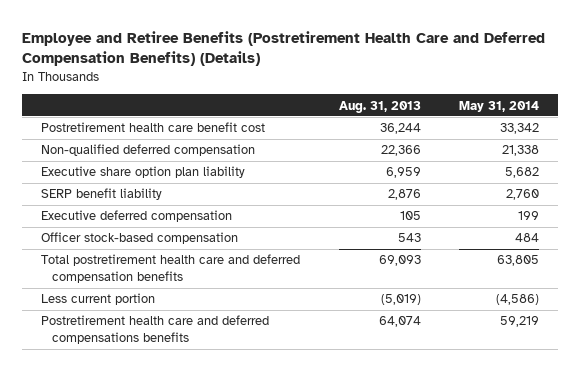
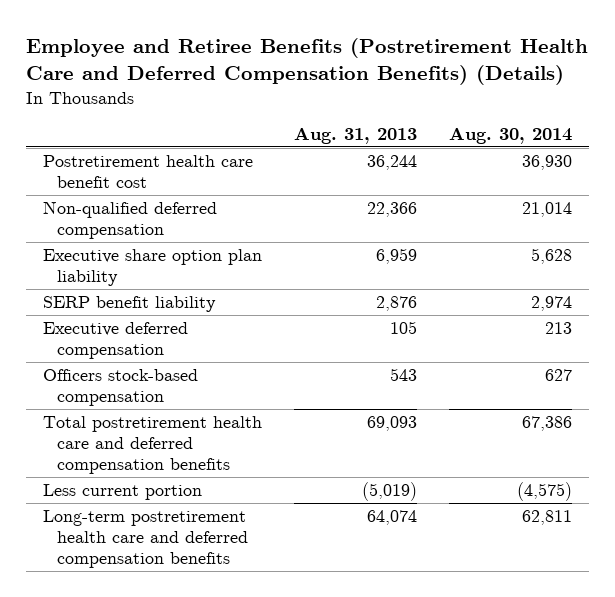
[459,100,540,112] May 31, 2014 -> none
none -> [449,126,573,144] Aug. 30, 2014
[41,232,239,245] Officer stock-based compensation -> [42,368,198,406] Officers stock-based compensation
[41,315,270,345] Postretirement health care and deferred compensations benefits -> [42,509,248,569] Long-term postretirement health care and deferred compensation benefits

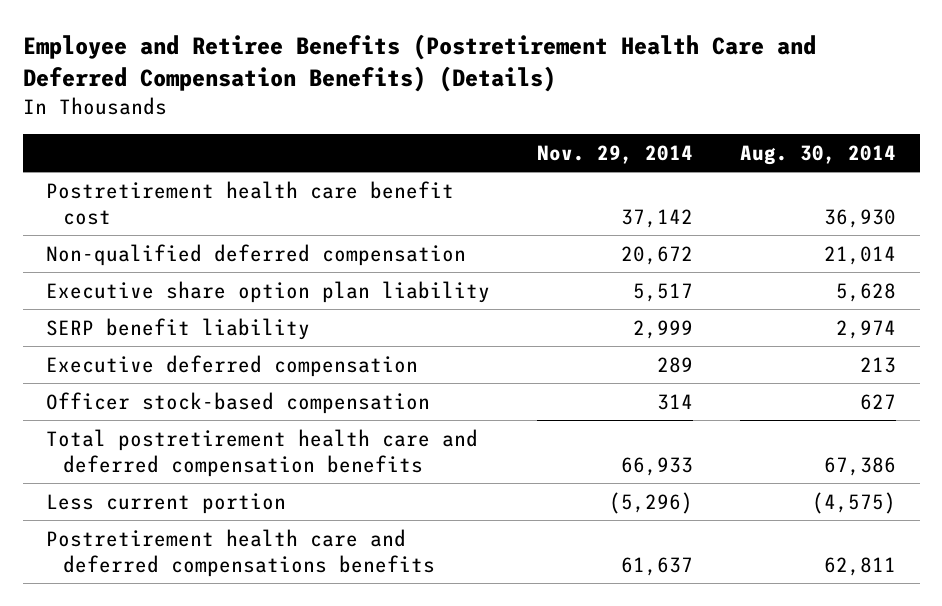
[294,126,418,144] Aug. 31, 2013 -> none
none -> [537,144,694,164] Nov. 29, 2014
[42,368,198,406] Officers stock-based compensation -> [46,391,431,414] Officer stock-based compensation
[42,509,248,569] Long-term postretirement health care and deferred compensation benefits -> [46,528,436,577] Postretirement health care and deferred compensations benefits

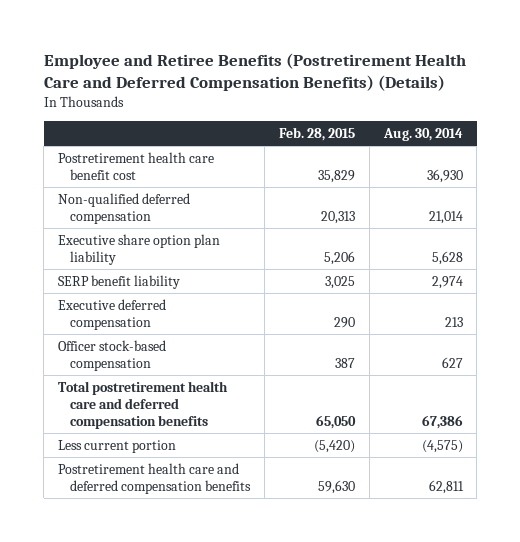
[537,144,694,164] Nov. 29, 2014 -> none
none -> [278,127,355,142] Feb. 28, 2015
[46,528,436,577] Postretirement health care and deferred compensations benefits -> [57,462,251,494] Postretirement health care and deferred compensation benefits

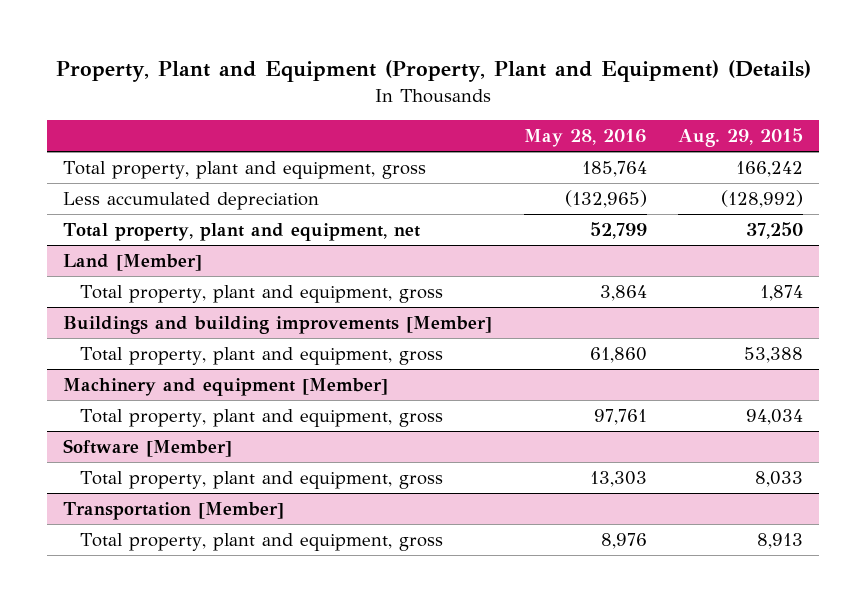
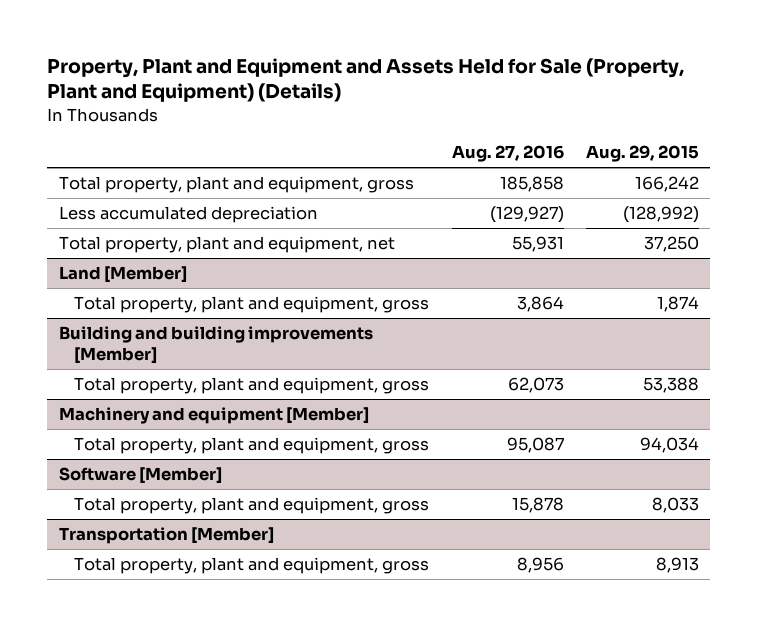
[56,60,812,83] Property, Plant and Equipment (Property, Plant and Equipment) (Details) -> [47,57,685,103] Property, Plant and Equipment and Assets Held for Sale (Property, Plant and Equipment) (Details)
[523,129,647,148] May 28, 2016 -> none
none -> [451,145,564,163] Aug. 27, 2016
[63,315,493,334] Buildings and building improvements [Member] -> [58,326,373,365] Building and building improvements [Member]

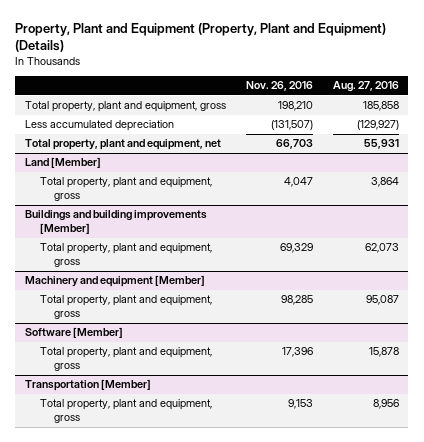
[47,57,685,103] Property, Plant and Equipment and Assets Held for Sale (Property, Plant and Equipment) (Details) -> [15,22,387,52] Property, Plant and Equipment (Property, Plant and Equipment) (Details)
[586,145,700,163] Aug. 29, 2015 -> none
none -> [245,81,313,92] Nov. 26, 2016
[58,326,373,365] Building and building improvements [Member] -> [25,210,208,235] Buildings and building improvements [Member]

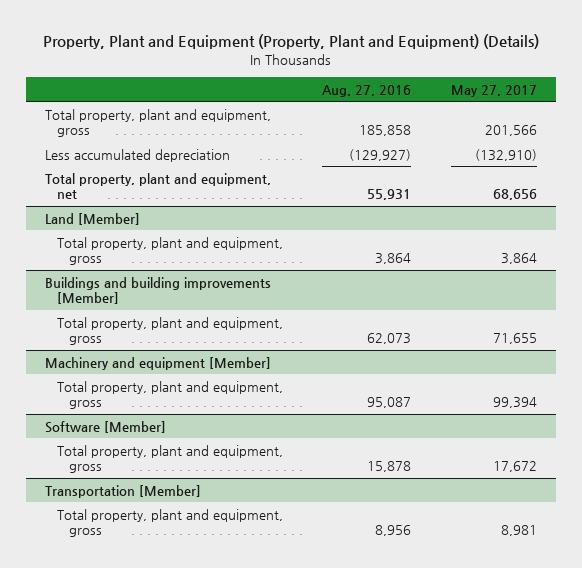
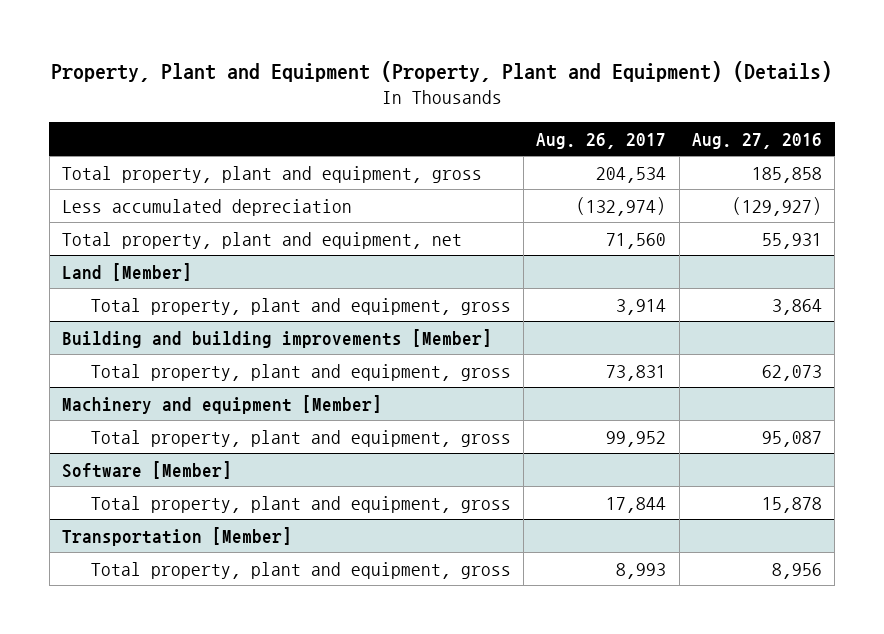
[450,84,537,97] May 27, 2017 -> none
none -> [536,132,667,149] Aug. 26, 2017
[45,276,272,305] Buildings and building improvements [Member] -> [62,328,493,348] Building and building improvements [Member]

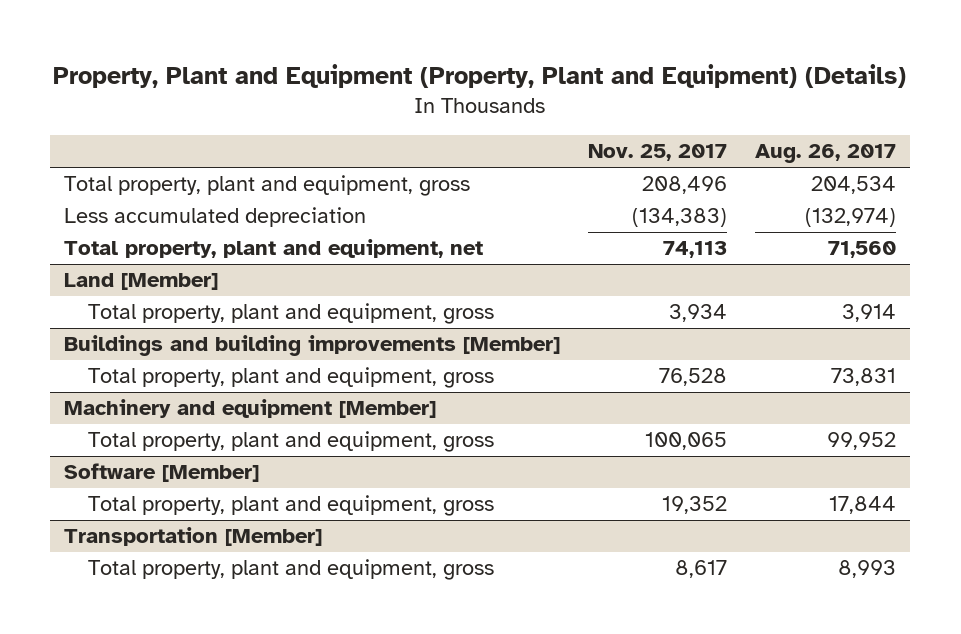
[691,132,822,149] Aug. 27, 2016 -> none
none -> [588,144,728,162] Nov. 25, 2017
[62,328,493,348] Building and building improvements [Member] -> [64,335,561,357] Buildings and building improvements [Member]

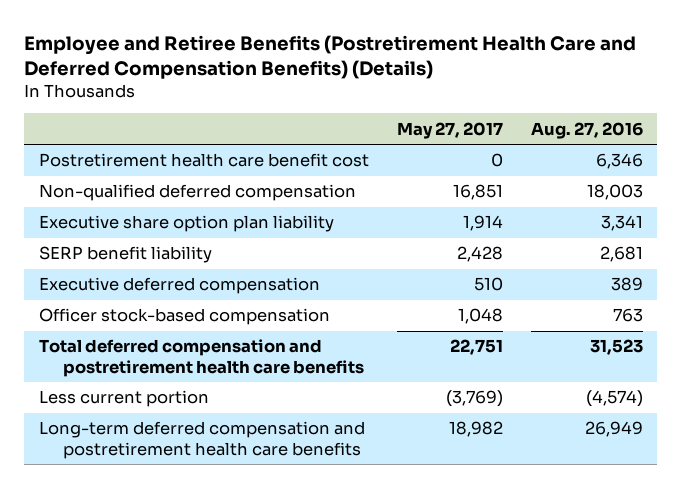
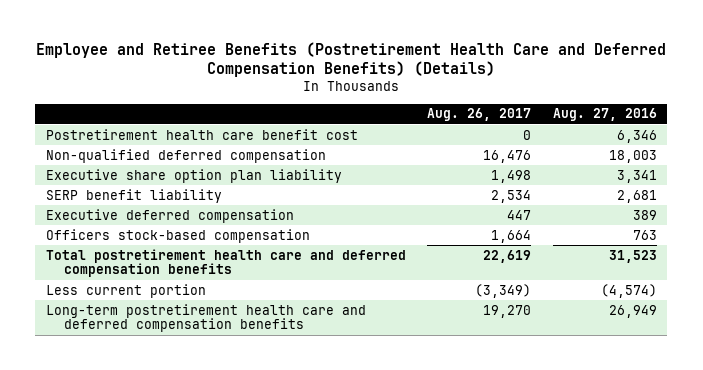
[396,121,503,139] May 27, 2017 -> none
none -> [427,108,532,122] Aug. 26, 2017
[38,308,330,326] Officer stock-based compensation -> [46,228,311,243] Officers stock-based compensation
[38,339,364,377] Total deferred compensation and postretirement health care benefits -> [46,248,407,278] Total postretirement health care and deferred compensation benefits
[38,421,365,459] Long-term deferred compensation and postretirement health care benefits -> [46,303,367,333] Long-term postretirement health care and deferred compensation benefits

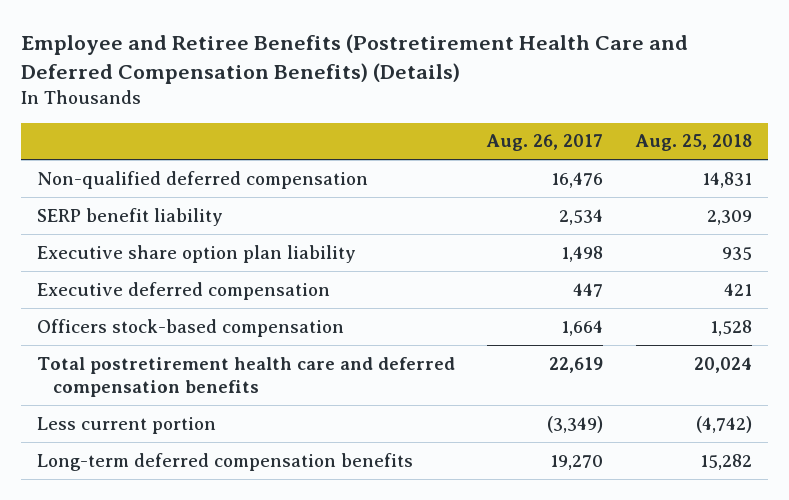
[552,108,657,122] Aug. 27, 2016 -> none
none -> [634,134,752,152] Aug. 25, 2018
[46,128,359,140] Postretirement health care benefit cost -> none
[46,168,343,183] Executive share option plan liability -> [36,244,356,263] Executive share option plan liability
[46,303,367,333] Long-term postretirement health care and deferred compensation benefits -> [36,452,413,471] Long-term deferred compensation benefits

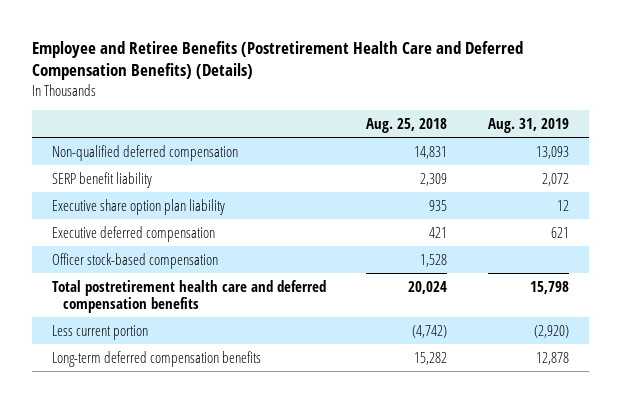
[486,134,604,152] Aug. 26, 2017 -> none
none -> [487,117,569,133] Aug. 31, 2019
[36,318,344,337] Officers stock-based compensation -> [52,252,219,269] Officer stock-based compensation

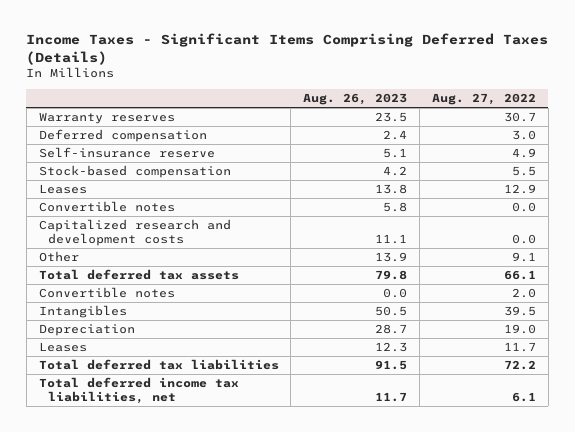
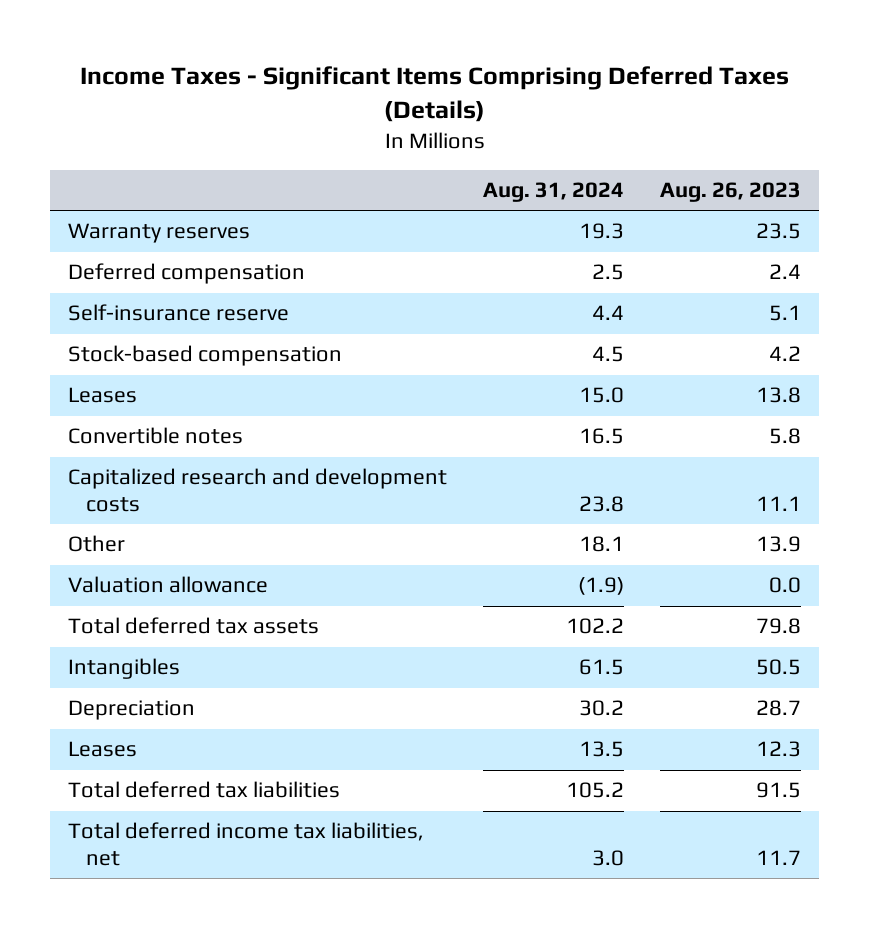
[431,93,536,106] Aug. 27, 2022 -> none
none -> [483,182,625,203] Aug. 31, 2024
none -> [68,576,269,594] Valuation allowance
[38,287,175,299] Convertible notes -> none

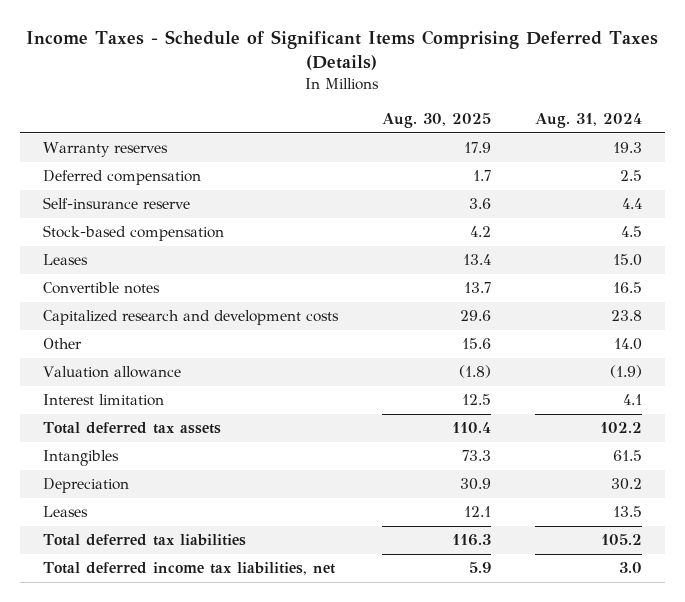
[79,66,789,123] Income Taxes - Significant Items Comprising Deferred Taxes (Details) -> [26,30,659,71] Income Taxes - Schedule of Significant Items Comprising Deferred Taxes (Details)
[660,182,802,203] Aug. 26, 2023 -> none
none -> [381,113,491,129] Aug. 30, 2025
[579,536,625,553] 18.1 -> [614,338,643,351] 14.0
none -> [42,394,164,407] Interest limitation

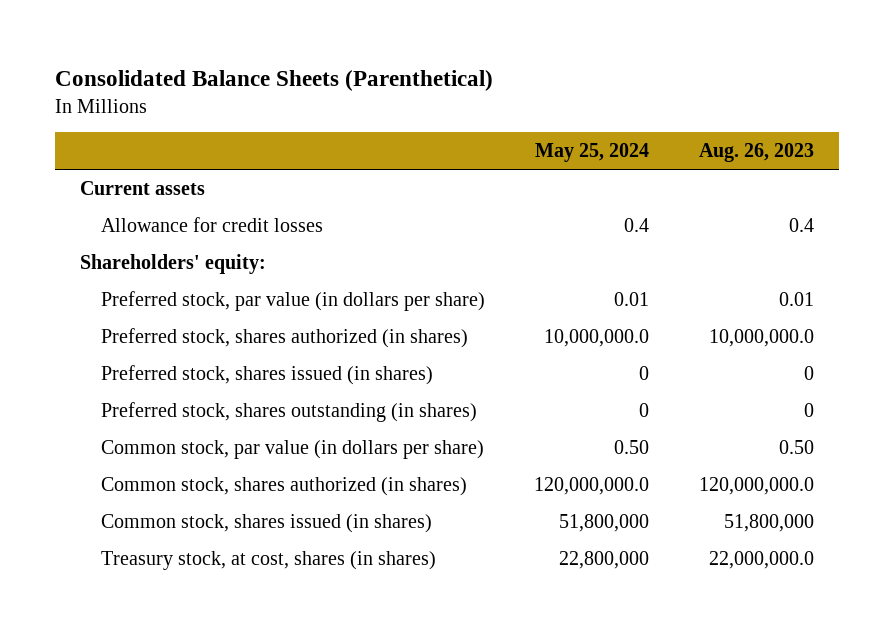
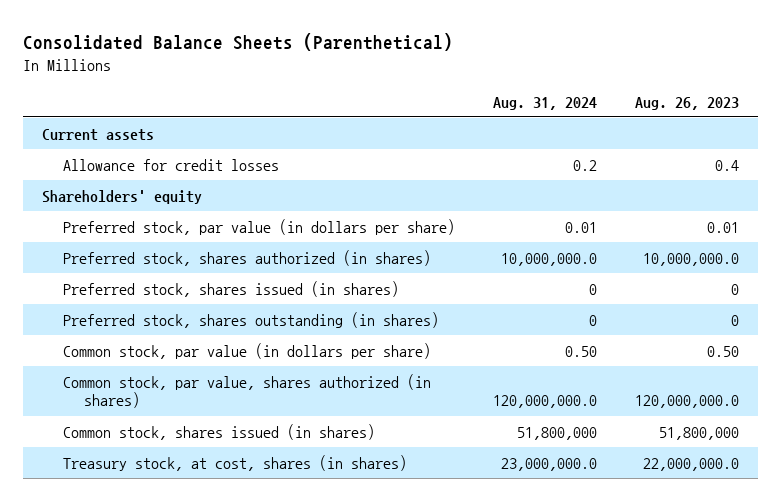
[535,143,650,163] May 25, 2024 -> none
none -> [493,96,598,110] Aug. 31, 2024
[79,253,266,274] Shareholders' equity: -> [42,189,203,204] Shareholders' equity
[100,476,467,496] Common stock, shares authorized (in shares) -> [63,373,432,409] Common stock, par value, shares authorized (in shares)

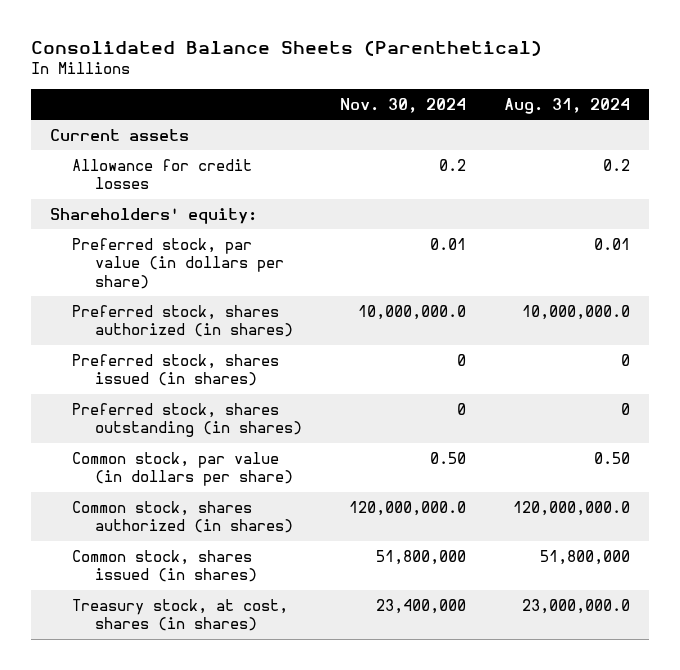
[635,96,740,110] Aug. 26, 2023 -> none
none -> [340,98,467,114] Nov. 30, 2024
[42,189,203,204] Shareholders' equity -> [49,207,257,224] Shareholders' equity:
[63,373,432,409] Common stock, par value, shares authorized (in shares) -> [72,500,293,534] Common stock, shares authorized (in shares)

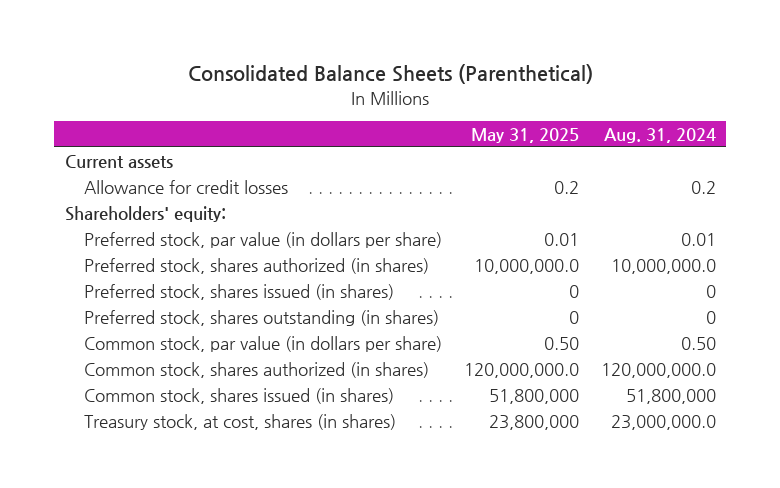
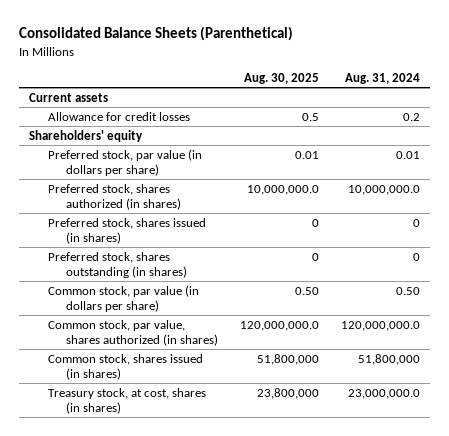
[470,127,579,143] May 31, 2025 -> none
none -> [243,73,319,85] Aug. 30, 2025
[64,206,226,223] Shareholders' equity: -> [29,129,144,142] Shareholders' equity
[84,362,430,379] Common stock, shares authorized (in shares) -> [47,319,219,346] Common stock, par value, shares authorized (in shares)

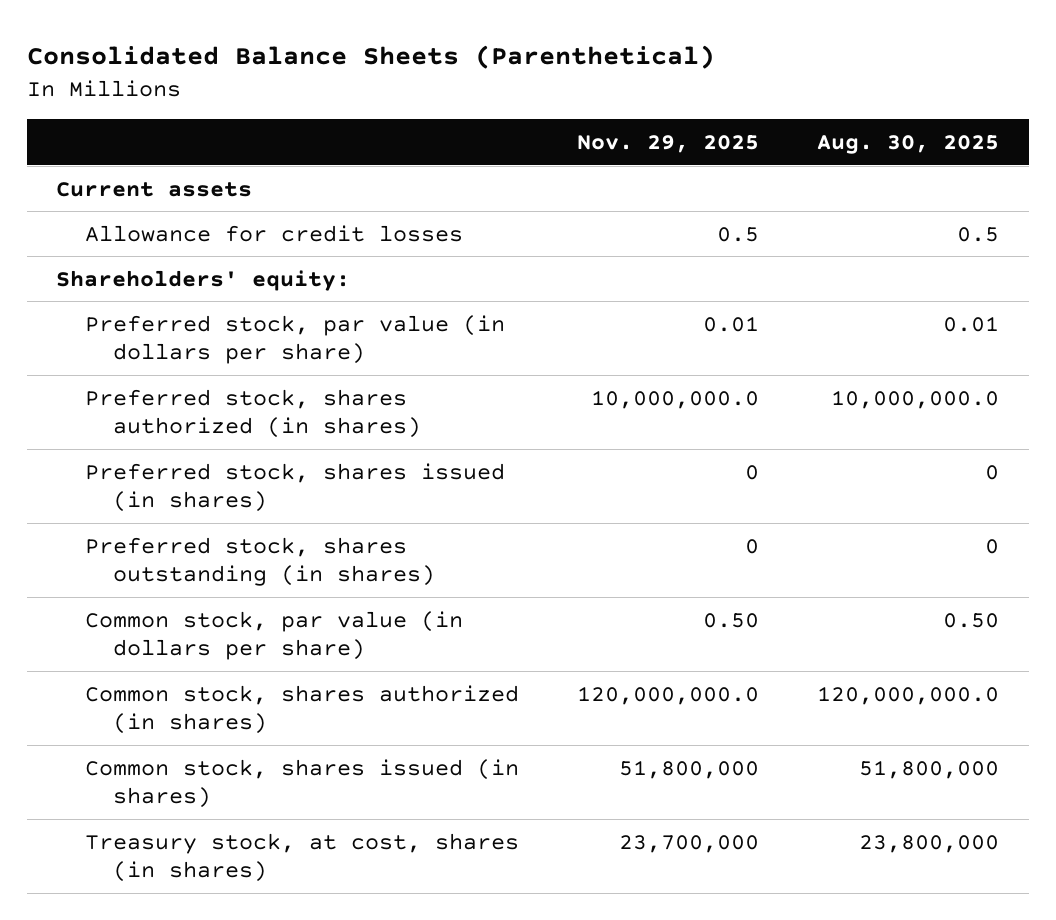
[344,73,420,85] Aug. 31, 2024 -> none
none -> [576,134,759,153] Nov. 29, 2025
[29,129,144,142] Shareholders' equity -> [56,269,351,291] Shareholders' equity:
[47,319,219,346] Common stock, par value, shares authorized (in shares) -> [84,684,519,735] Common stock, shares authorized (in shares)

